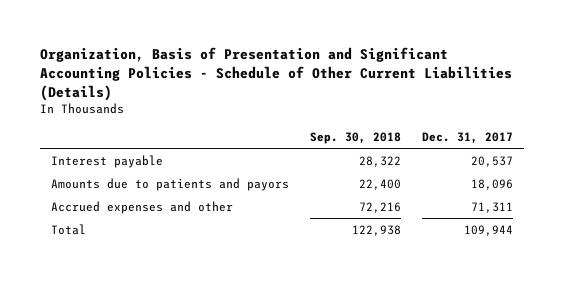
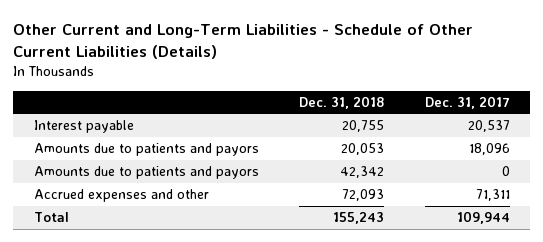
[40,47,513,101] Organization, Basis of Presentation and Significant Accounting Policies - Schedule of Other Current Liabilities (Details) -> [13,24,474,60] Other Current and Long-Term Liabilities - Schedule of Other Current Liabilities (Details)
[310,132,402,145] Sep. 30, 2018 -> none
none -> [299,95,385,109] Dec. 31, 2018
none -> [33,166,259,180] Amounts due to patients and payors

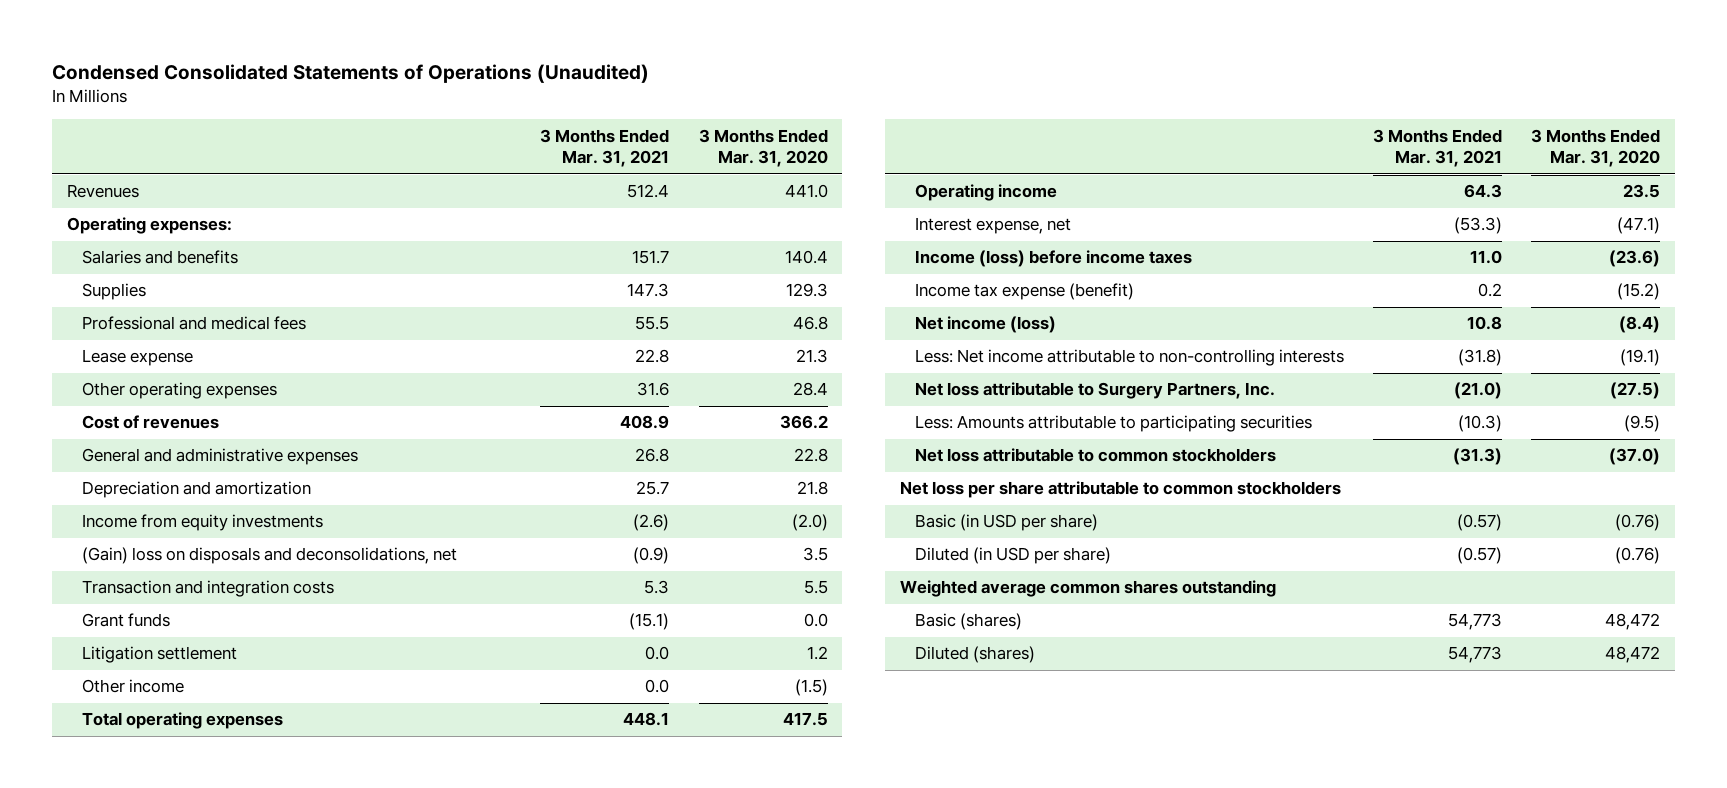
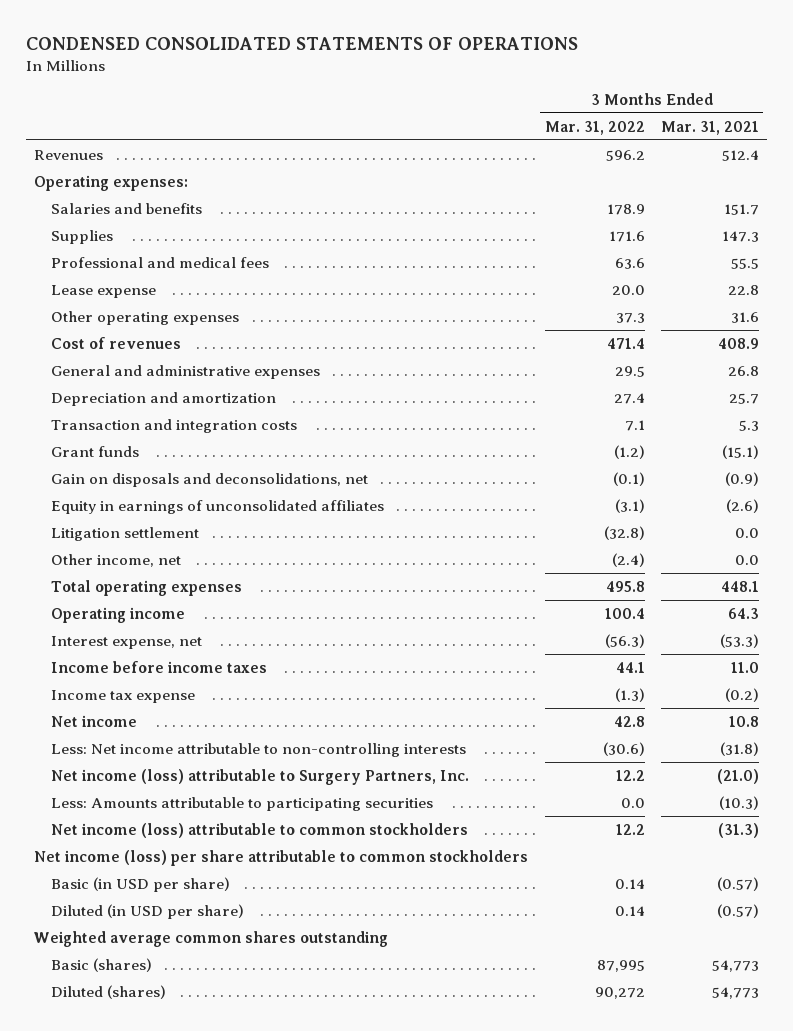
[52,63,650,83] Condensed Consolidated Statements of Operations (Unaudited) -> [25,36,578,50] CONDENSED CONSOLIDATED STATEMENTS OF OPERATIONS
[698,128,828,168] 3 Months Ended Mar. 31, 2020 -> none
none -> [544,120,645,135] Mar. 31, 2022
[81,514,323,532] Income from equity investments -> none
[81,547,457,565] (Gain) loss on disposals and deconsolidations, net -> none
none -> [50,472,368,487] Gain on disposals and deconsolidations, net
none -> [50,499,384,514] Equity in earnings of unconsolidated affiliates
[81,679,184,694] Other income -> [50,553,181,567] Other income, net
[914,250,1192,268] Income (loss) before income taxes -> [50,660,267,673] Income before income taxes
[914,283,1134,301] Income tax expense (benefit) -> [50,689,195,703] Income tax expense
[1477,283,1502,298] 0.2 -> [724,687,759,702] (0.2)
[914,316,1056,334] Net income (loss) -> [50,714,137,727] Net income
[914,382,1275,400] Net loss attributable to Surgery Partners, Inc. -> [50,768,469,785] Net income (loss) attributable to Surgery Partners, Inc.
[914,448,1276,463] Net loss attributable to common stockholders -> [50,822,468,838] Net income (loss) attributable to common stockholders
[899,481,1341,499] Net loss per share attributable to common stockholders -> [34,849,529,866] Net income (loss) per share attributable to common stockholders

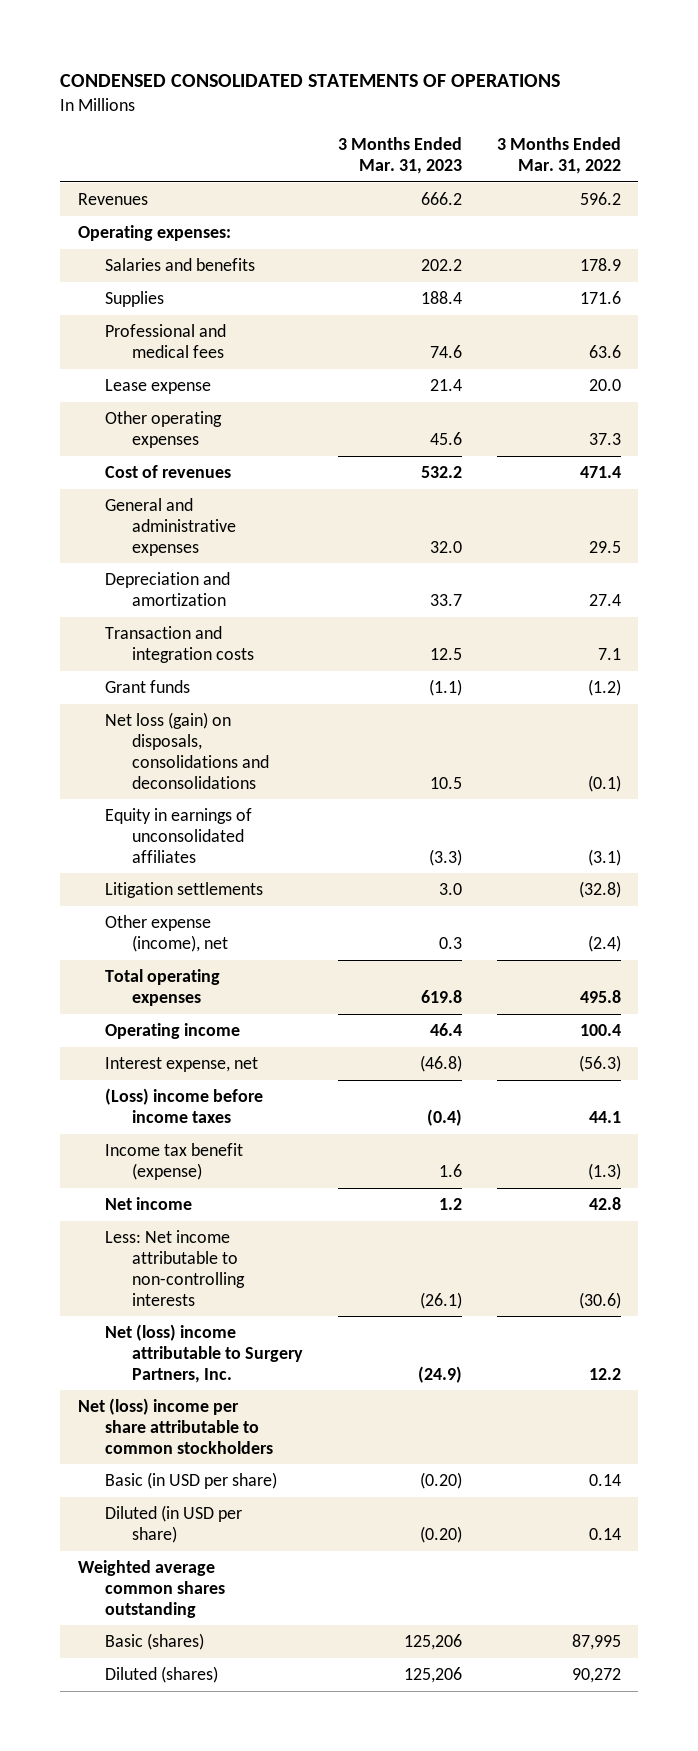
[660,120,759,135] Mar. 31, 2021 -> none
none -> [337,137,462,175] 3 Months Ended Mar. 31, 2023
[50,472,368,487] Gain on disposals and deconsolidations, net -> [104,711,270,789] Net loss (gain) on disposals, consolidations and deconsolidations
[50,526,199,541] Litigation settlement -> [104,881,263,898] Litigation settlements
[50,553,181,567] Other income, net -> [104,914,229,952] Other expense (income), net
[50,660,267,673] Income before income taxes -> [104,1087,263,1123] (Loss) income before income taxes
[50,689,195,703] Income tax expense -> [104,1142,243,1180] Income tax benefit (expense)
[50,796,433,811] Less: Amounts attributable to participating securities -> none
[50,822,468,838] Net income (loss) attributable to common stockholders -> none
[50,768,469,785] Net income (loss) attributable to Surgery Partners, Inc. -> [104,1323,304,1383] Net (loss) income attributable to Surgery Partners, Inc.
[34,849,529,866] Net income (loss) per share attributable to common stockholders -> [77,1397,273,1454] Net (loss) income per share attributable to common stockholders

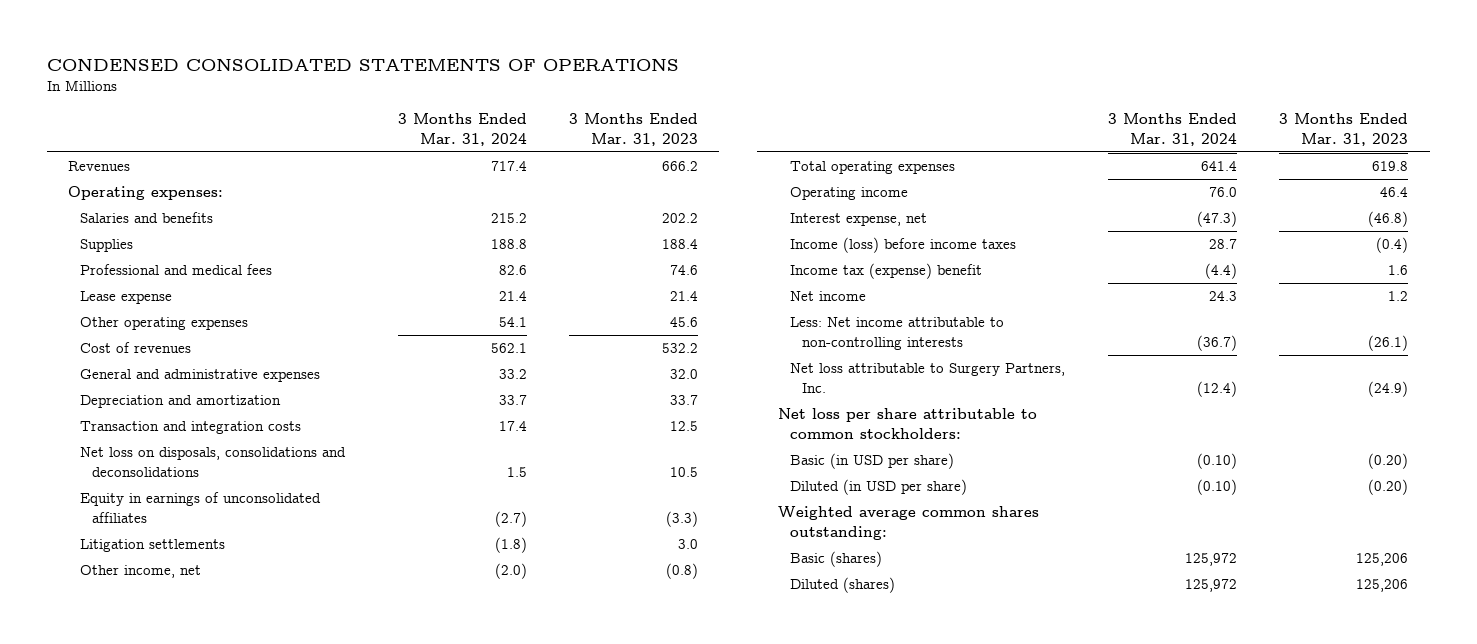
[496,137,621,175] 3 Months Ended Mar. 31, 2022 -> none
none -> [397,113,527,146] 3 Months Ended Mar. 31, 2024
[104,679,190,693] Grant funds -> none
[104,711,270,789] Net loss (gain) on disposals, consolidations and deconsolidations -> [80,447,347,477] Net loss on disposals, consolidations and deconsolidations
[104,914,229,952] Other expense (income), net -> [80,565,202,579] Other income, net
[438,936,462,949] 0.3 -> [666,563,699,580] (0.8)
[104,1087,263,1123] (Loss) income before income taxes -> [790,237,1017,254] Income (loss) before income taxes
[104,1142,243,1180] Income tax benefit (expense) -> [790,263,983,280] Income tax (expense) benefit
[104,1323,304,1383] Net (loss) income attributable to Surgery Partners, Inc. -> [790,363,1066,393] Net loss attributable to Surgery Partners, Inc.
[77,1397,273,1454] Net (loss) income per share attributable to common stockholders -> [778,408,1038,439] Net loss per share attributable to common stockholders:
[77,1559,225,1618] Weighted average common shares outstanding -> [778,506,1040,540] Weighted average common shares outstanding:

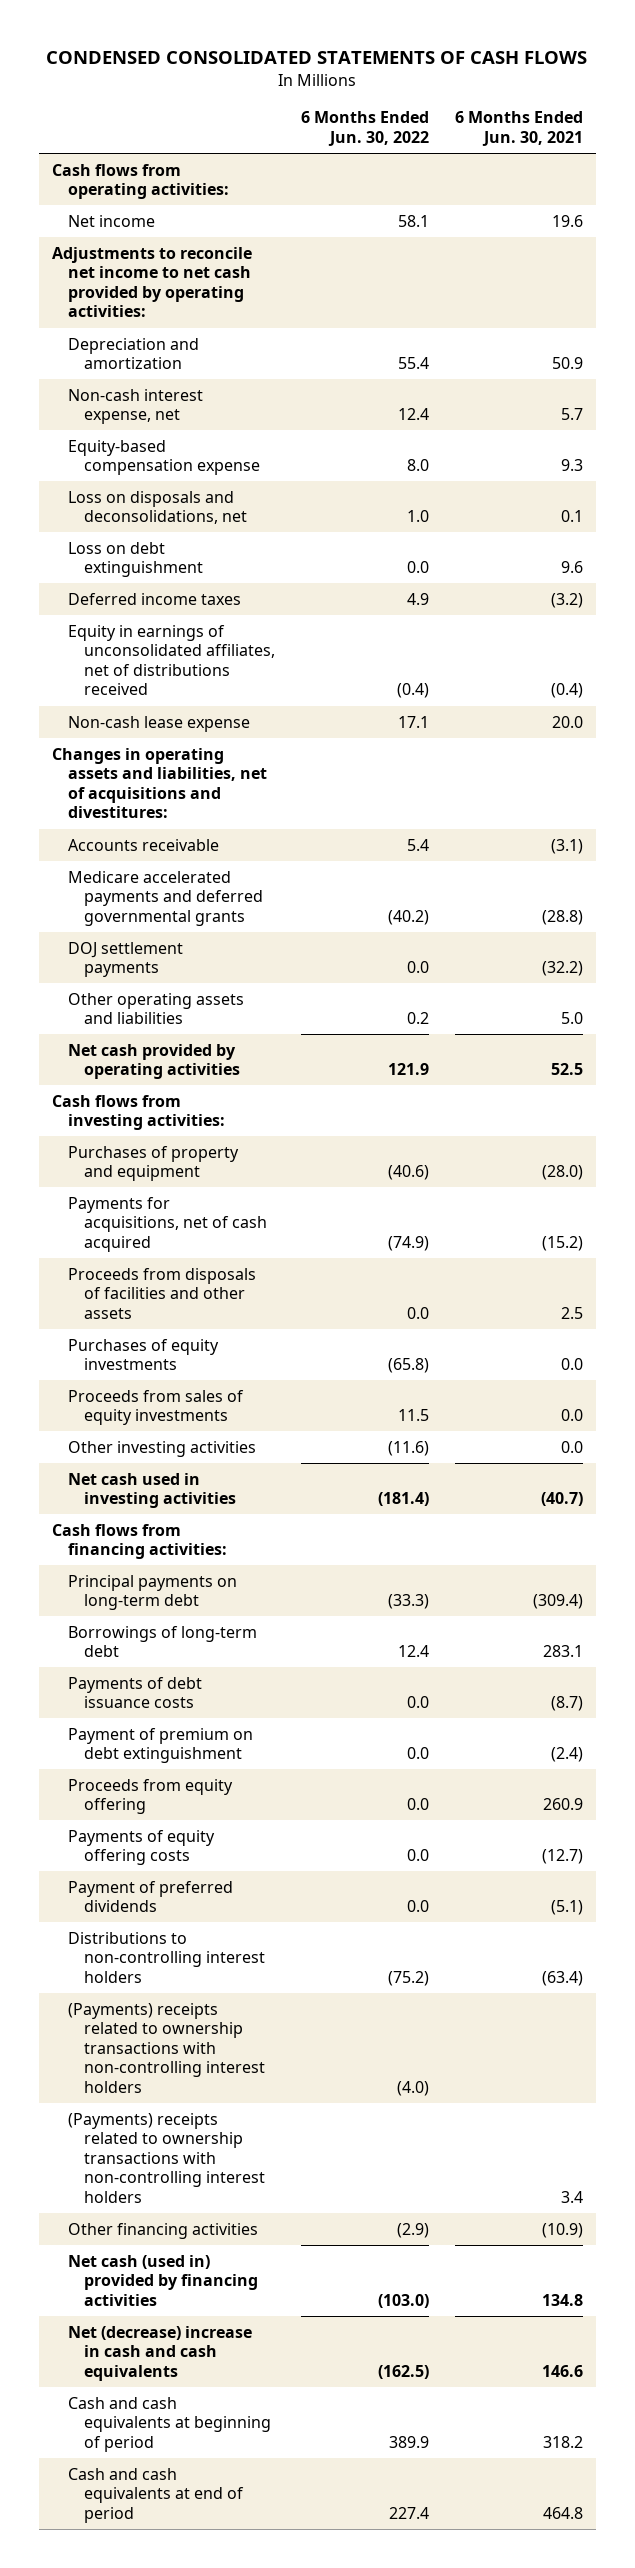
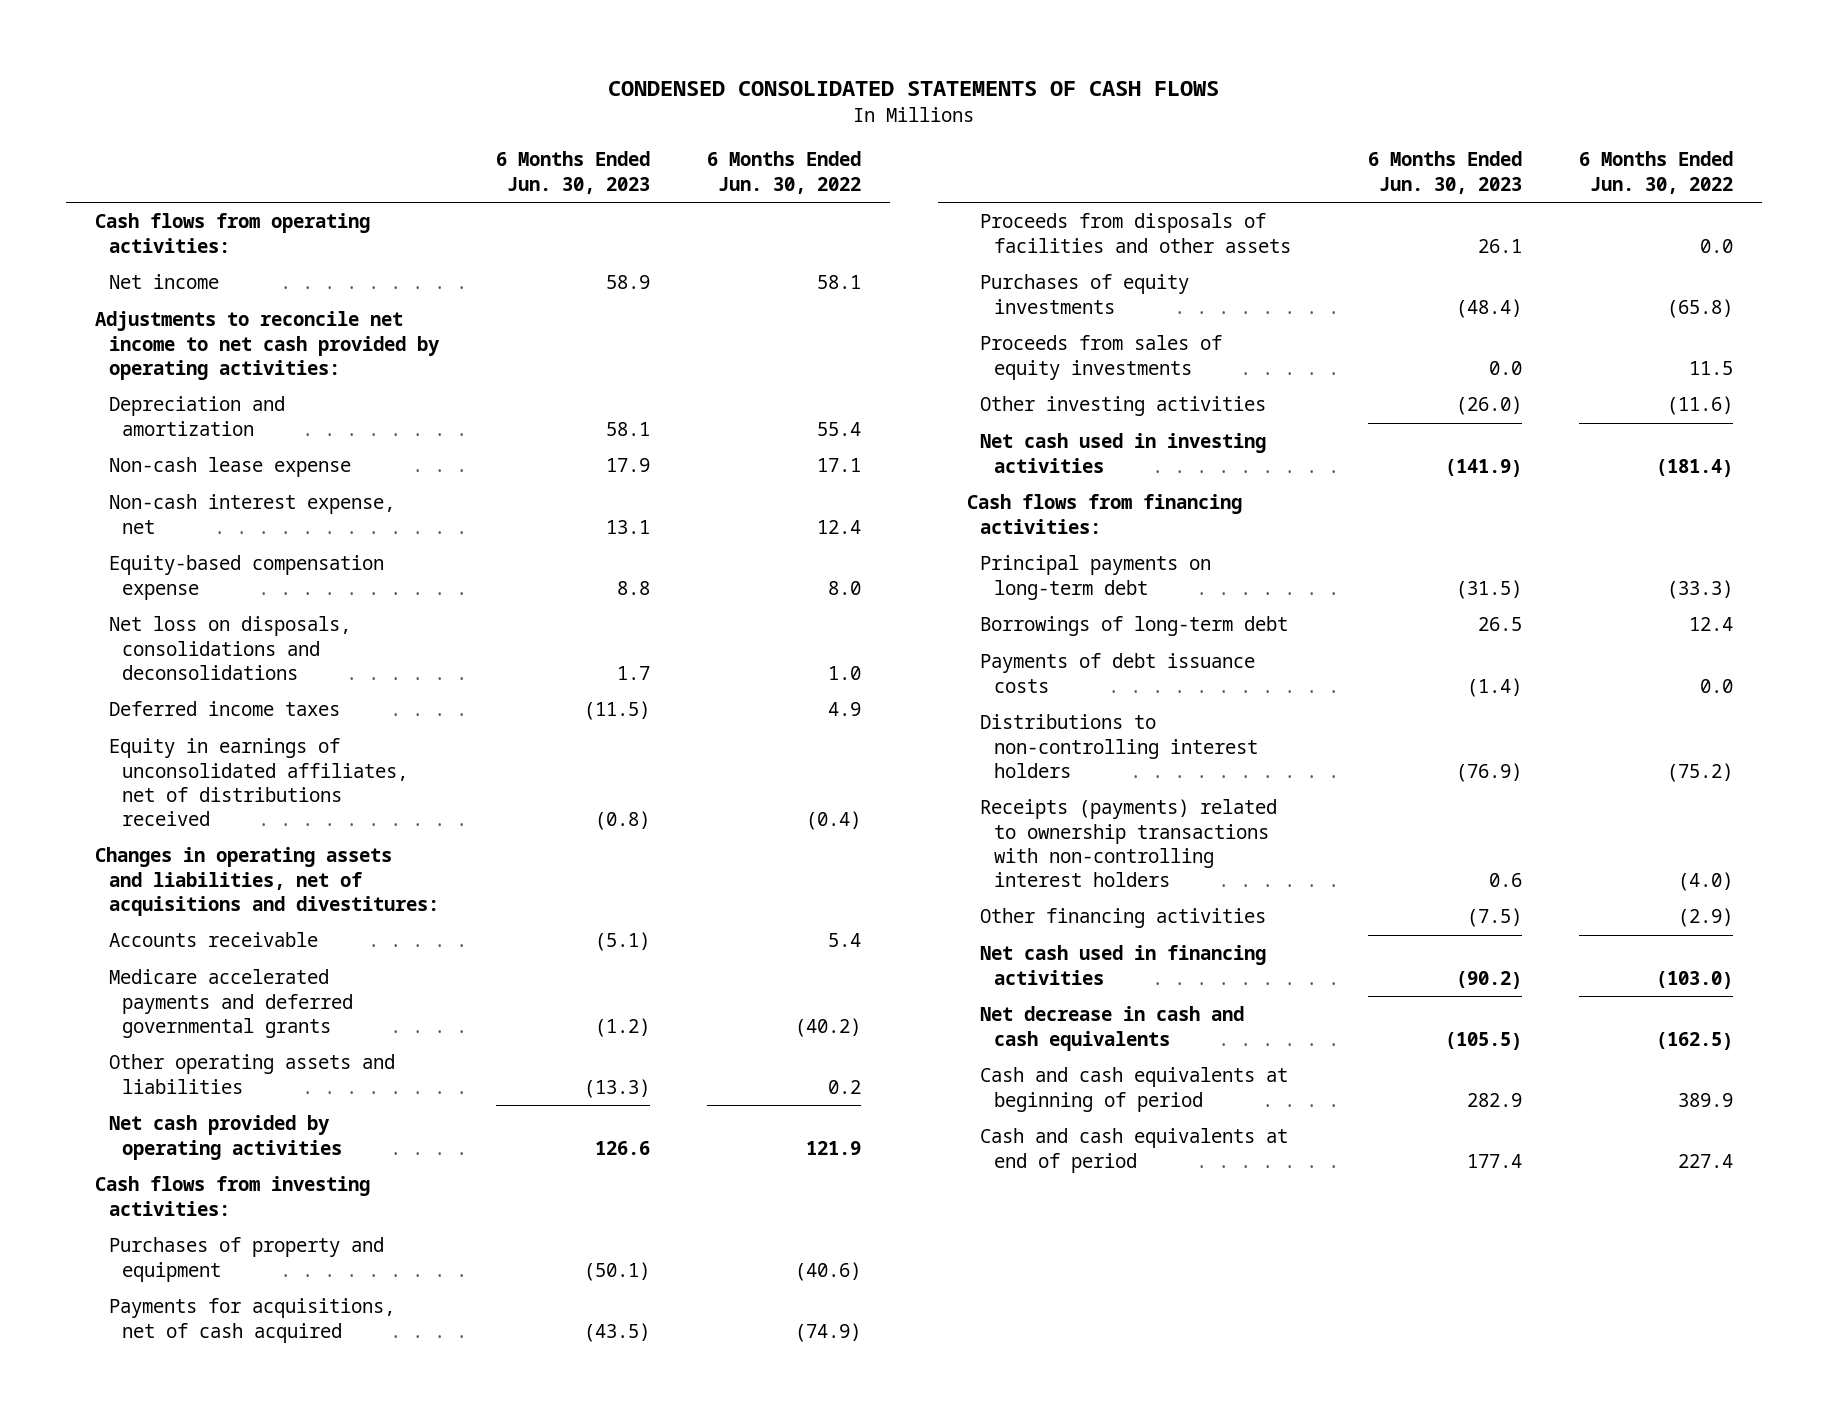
[454,111,583,146] 6 Months Ended Jun. 30, 2021 -> none
none -> [495,151,650,194] 6 Months Ended Jun. 30, 2023
[67,715,250,732] Non-cash lease expense -> [108,457,351,478] Non-cash lease expense
[67,541,204,578] Loss on debt extinguishment -> none
[67,490,248,525] Loss on disposals and deconsolidations, net -> [108,616,351,680] Net loss on disposals, consolidations and deconsolidations
[67,941,183,978] DOJ settlement payments -> none
[67,1727,253,1764] Payment of premium on debt extinguishment -> none
[67,1778,233,1815] Proceeds from equity offering -> none
[67,1829,215,1866] Payments of equity offering costs -> none
[67,1880,233,1913] Payment of preferred dividends -> none
[67,2112,266,2203] (Payments) receipts related to ownership transactions with non-controlling interest holders -> none
[67,2002,266,2093] (Payments) receipts related to ownership transactions with non-controlling interest holders -> [980,799,1278,888] Receipts (payments) related to ownership transactions with non-controlling interest holders
[67,2254,259,2306] Net cash (used in) provided by financing activities -> [980,945,1267,985] Net cash used in financing activities
[67,2325,252,2381] Net (decrease) increase in cash and cash equivalents -> [980,1006,1245,1051] Net decrease in cash and cash equivalents

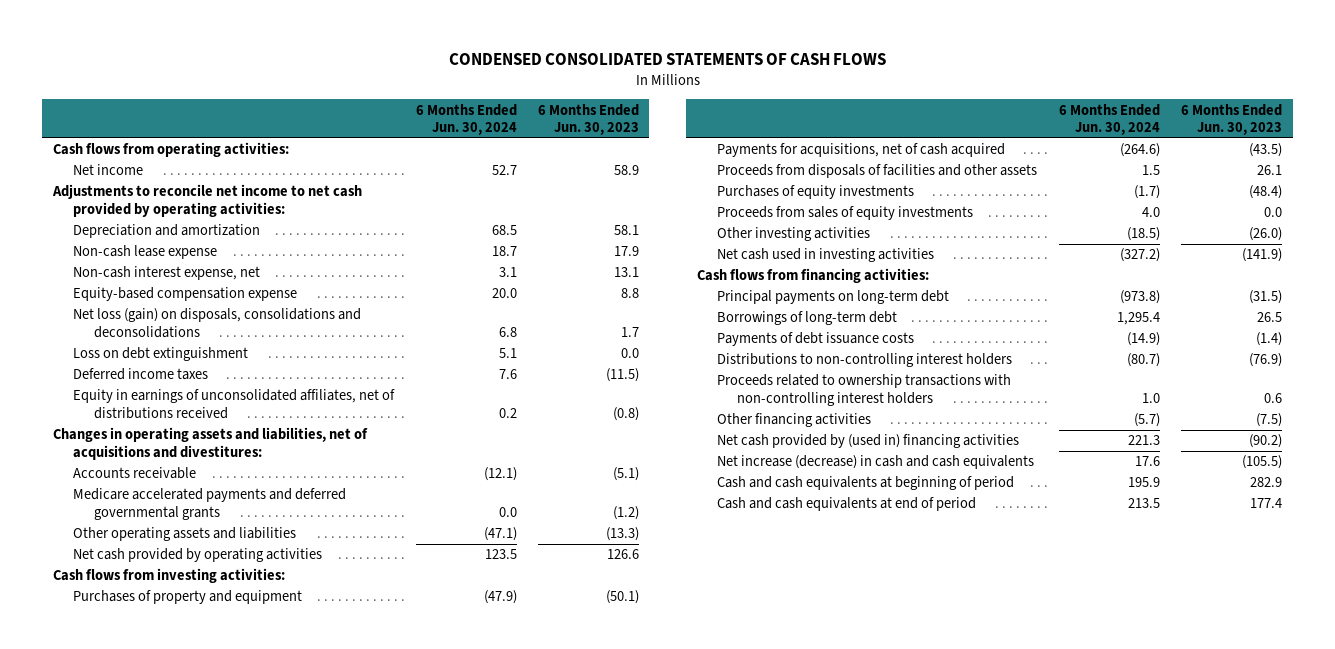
[707,151,862,194] 6 Months Ended Jun. 30, 2022 -> none
none -> [415,103,517,135] 6 Months Ended Jun. 30, 2024
[108,616,351,680] Net loss on disposals, consolidations and deconsolidations -> [73,308,362,338] Net loss (gain) on disposals, consolidations and deconsolidations
none -> [73,347,249,362] Loss on debt extinguishment
[980,799,1278,888] Receipts (payments) related to ownership transactions with non-controlling interest holders -> [716,374,1011,406] Proceeds related to ownership transactions with non-controlling interest holders
[980,945,1267,985] Net cash used in financing activities -> [716,434,1019,449] Net cash provided by (used in) financing activities
[980,1006,1245,1051] Net decrease in cash and cash equivalents -> [716,455,1034,470] Net increase (decrease) in cash and cash equivalents

